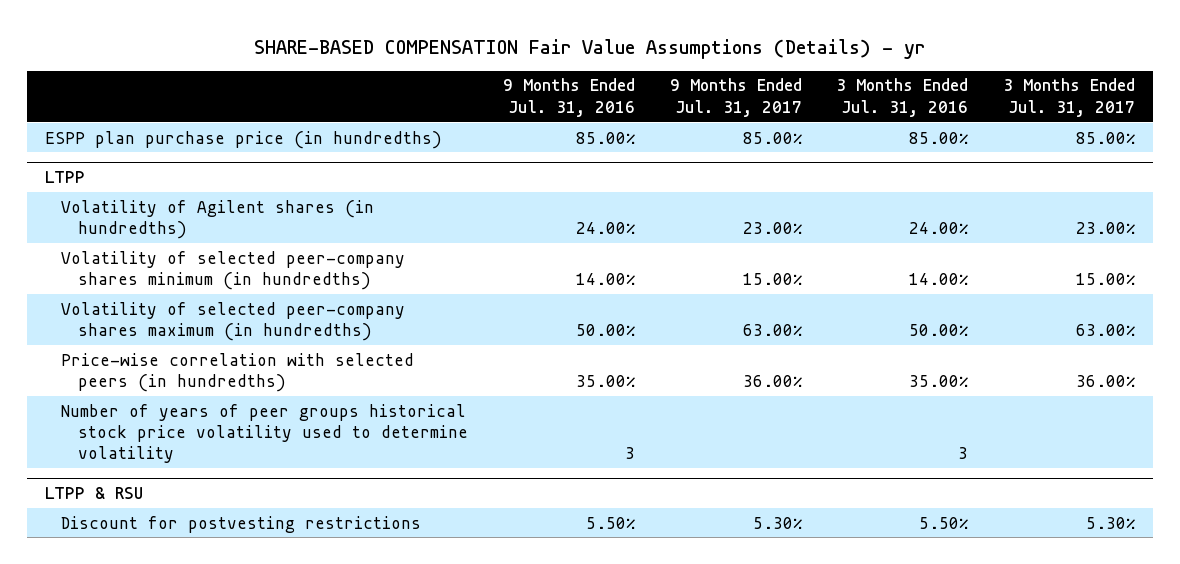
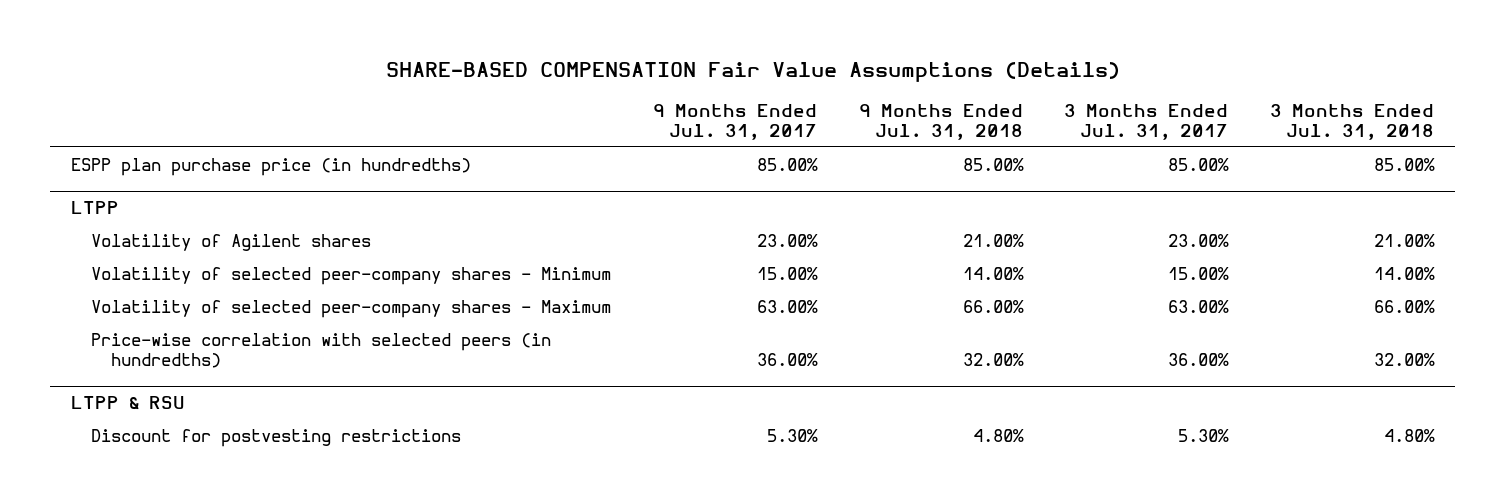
[253,38,925,59] SHARE-BASED COMPENSATION Fair Value Assumptions (Details) - yr -> [385,61,1120,82] SHARE-BASED COMPENSATION Fair Value Assumptions (Details)
[503,78,636,117] 9 Months Ended Jul. 31, 2016 -> none
[836,78,969,117] 3 Months Ended Jul. 31, 2016 -> none
none -> [858,103,1023,141] 9 Months Ended Jul. 31, 2018
none -> [1270,103,1435,141] 3 Months Ended Jul. 31, 2018
[61,199,375,239] Volatility of Agilent shares (in hundredths) -> [91,233,372,251] Volatility of Agilent shares
[61,250,406,290] Volatility of selected peer-company shares minimum (in hundredths) -> [91,266,612,285] Volatility of selected peer-company shares - Minimum
[61,301,406,341] Volatility of selected peer-company shares maximum (in hundredths) -> [91,299,612,318] Volatility of selected peer-company shares - Maximum
[61,403,469,464] Number of years of peer groups historical stock price volatility used to determine volatility -> none

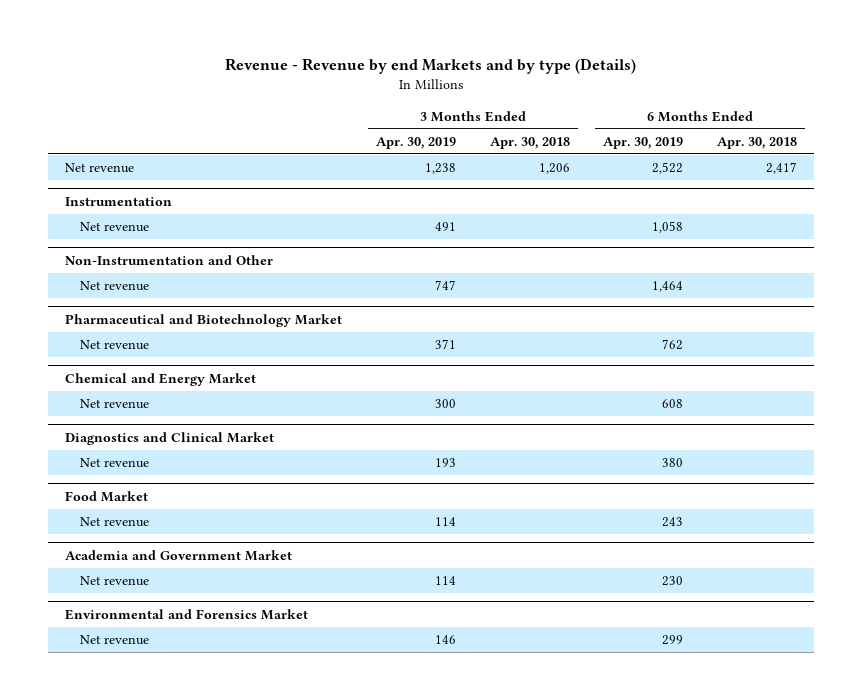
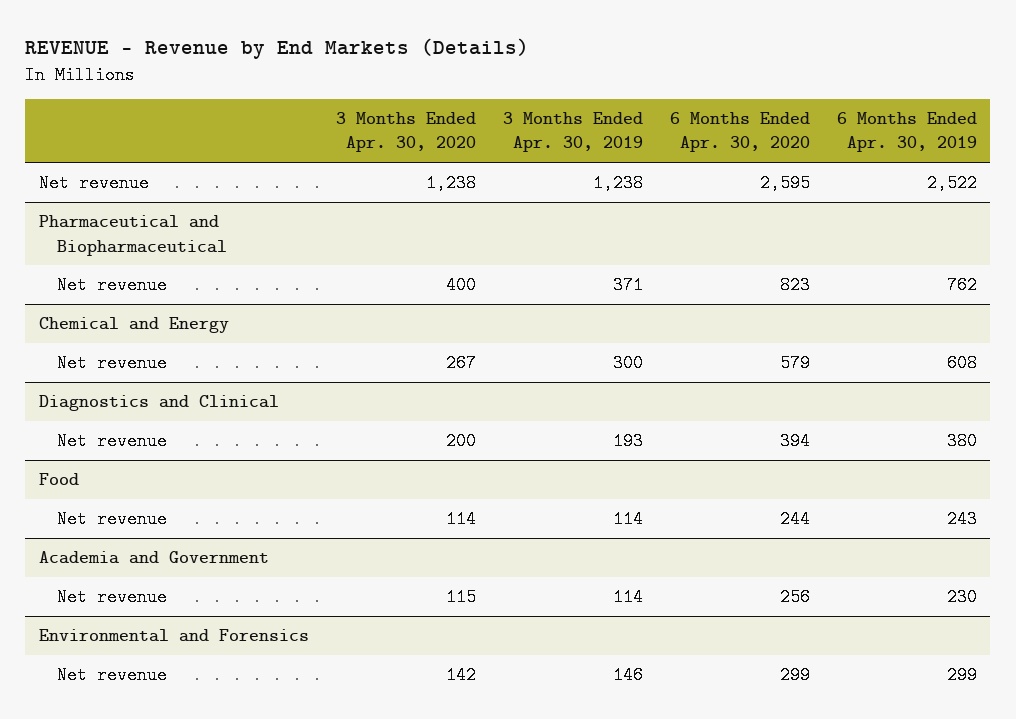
[225,58,637,75] Revenue - Revenue by end Markets and by type (Details) -> [25,38,530,60] REVENUE - Revenue by End Markets (Details)
[489,136,570,149] Apr. 30, 2018 -> none
[717,136,798,149] Apr. 30, 2018 -> none
none -> [335,111,476,153] 3 Months Ended Apr. 30, 2020
none -> [669,111,810,153] 6 Months Ended Apr. 30, 2020
[65,196,173,206] Instrumentation -> none
[79,222,149,233] Net revenue -> none
[65,254,274,265] Non-Instrumentation and Other -> none
[79,281,149,292] Net revenue -> none
[65,313,343,327] Pharmaceutical and Biotechnology Market -> none
none -> [38,215,228,256] Pharmaceutical and Biopharmaceutical
[65,372,257,386] Chemical and Energy Market -> [38,317,229,334] Chemical and Energy
[65,431,275,445] Diagnostics and Clinical Market -> [38,395,279,412] Diagnostics and Clinical
[65,490,149,502] Food Market -> [38,473,79,486] Food
[65,549,293,561] Academia and Government Market -> [38,551,269,565] Academia and Government
[65,608,309,620] Environmental and Forensics Market -> [38,629,309,643] Environmental and Forensics

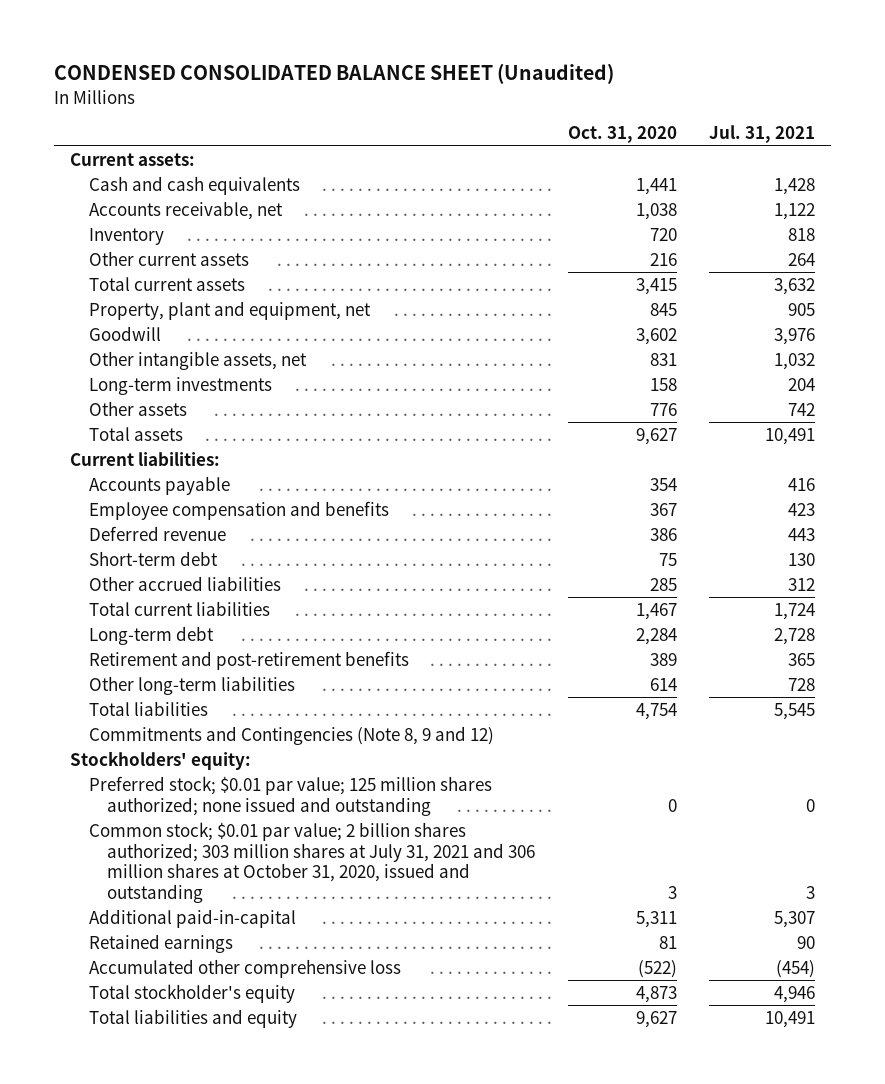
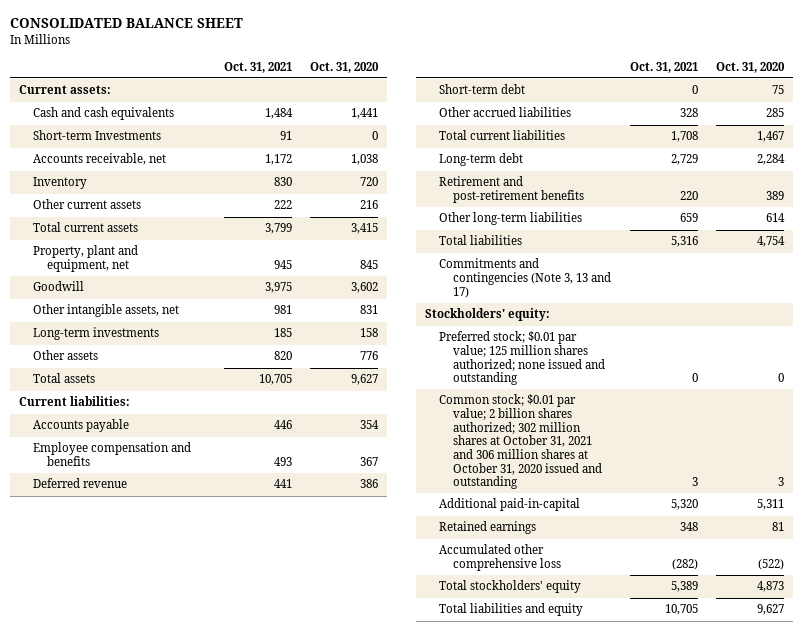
[53,63,614,85] CONDENSED CONSOLIDATED BALANCE SHEET (Unaudited) -> [10,17,244,28] CONSOLIDATED BALANCE SHEET
[709,125,816,144] Jul. 31, 2021 -> none
none -> [223,61,292,73] Oct. 31, 2021
none -> [33,130,162,141] Short-term Investments
[88,725,494,745] Commitments and Contingencies (Note 8, 9 and 12) -> [439,258,612,298] Commitments and contingencies (Note 3, 13 and 17)
[88,821,536,904] Common stock; $0.01 par value; 2 billion shares authorized; 303 million shares at July 31, 2021 and 306 million shares at October 31, 2020, issued and outstanding -> [439,394,603,490] Common stock; $0.01 par value; 2 billion shares authorized; 302 million shares at October 31, 2021 and 306 million shares at October 31, 2020 issued and outstanding
[88,983,295,1003] Total stockholder's equity -> [439,580,582,594] Total stockholders' equity

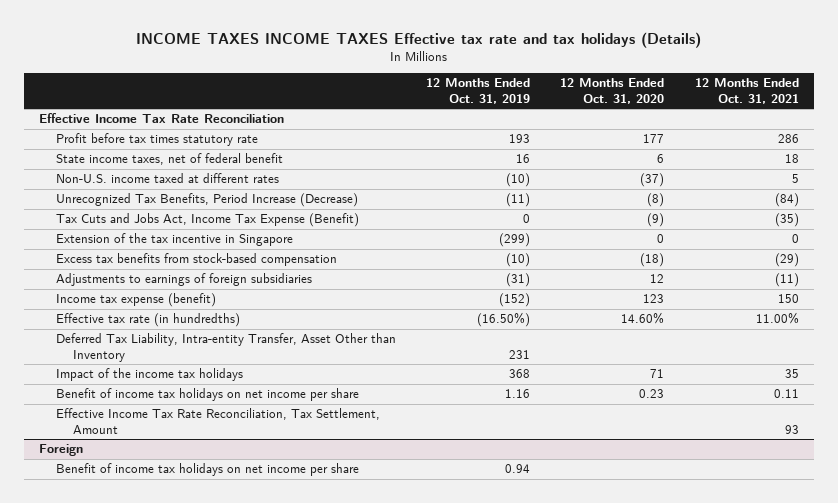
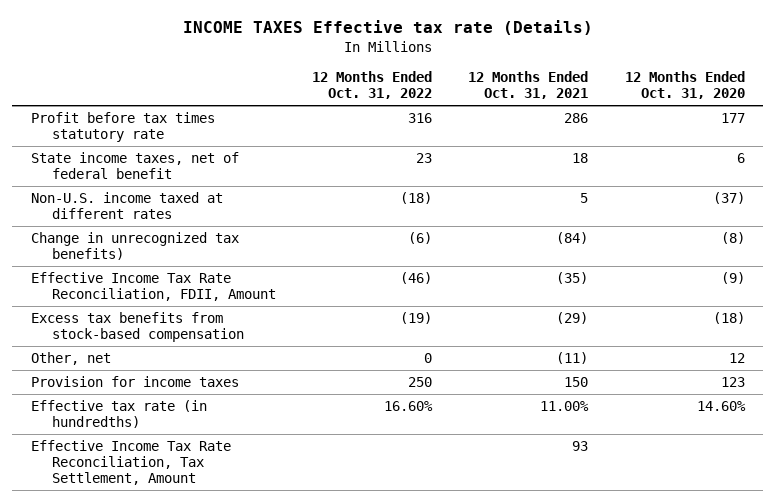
[135,31,701,48] INCOME TAXES INCOME TAXES Effective tax rate and tax holidays (Details) -> [182,20,593,36] INCOME TAXES Effective tax rate (Details)
[426,78,531,105] 12 Months Ended Oct. 31, 2019 -> none
none -> [312,71,433,100] 12 Months Ended Oct. 31, 2022
[39,113,285,124] Effective Income Tax Rate Reconciliation -> none
[56,233,294,247] Extension of the tax incentive in Singapore -> none
[56,193,359,208] Unrecognized Tax Benefits, Period Increase (Decrease) -> [30,232,239,261] Change in unrecognized tax benefits)
[56,213,360,228] Tax Cuts and Jobs Act, Income Tax Expense (Benefit) -> [30,272,276,302] Effective Income Tax Rate Reconciliation, FDII, Amount
[56,273,313,287] Adjustments to earnings of foreign subsidiaries -> [30,352,111,366] Other, net
[56,293,217,308] Income tax expense (benefit) -> [30,376,239,388] Provision for income taxes
[56,333,397,362] Deferred Tax Liability, Intra-entity Transfer, Asset Other than Inventory -> none
[56,368,244,382] Impact of the income tax holidays -> none
[56,388,360,402] Benefit of income tax holidays on net income per share -> none
[39,444,84,457] Foreign -> none
[56,463,360,477] Benefit of income tax holidays on net income per share -> none

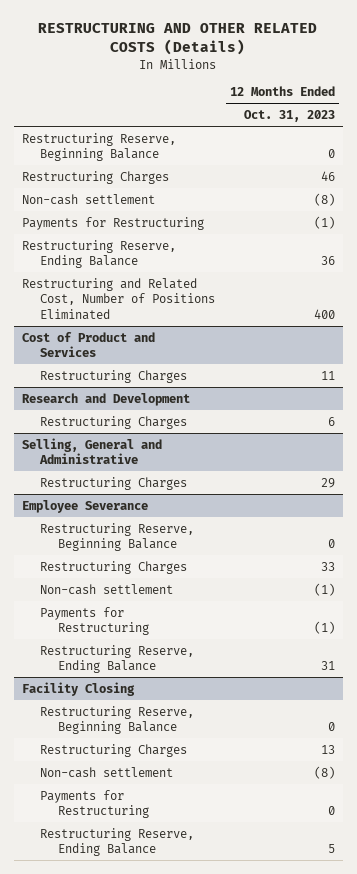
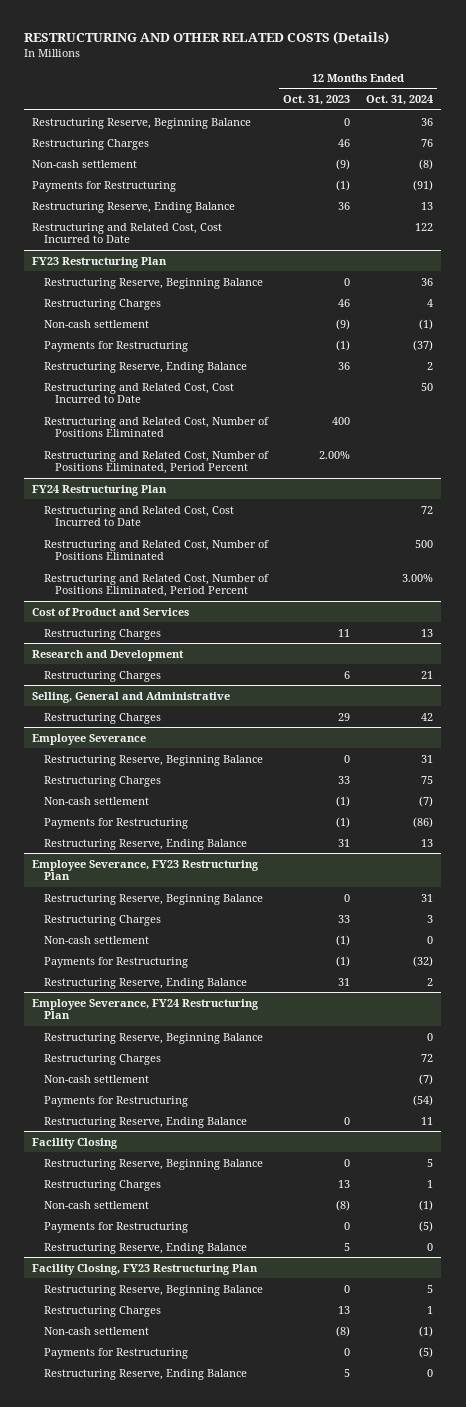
none -> [366,95,434,106] Oct. 31, 2024
[314,192,336,206] (8) -> [336,158,351,170] (9)
none -> [32,222,223,244] Restructuring and Related Cost, Cost Incurred to Date
none -> [32,256,168,268] FY23 Restructuring Plan
none -> [43,277,263,289] Restructuring Reserve, Beginning Balance
none -> [43,298,161,310] Restructuring Charges
none -> [43,319,149,328] Non-cash settlement
none -> [43,340,188,352] Payments for Restructuring
none -> [43,361,247,373] Restructuring Reserve, Ending Balance
none -> [43,382,234,404] Restructuring and Related Cost, Cost Incurred to Date
none -> [43,450,269,475] Restructuring and Related Cost, Number of Positions Eliminated, Period Percent
none -> [32,484,168,496] FY24 Restructuring Plan
none -> [43,505,234,527] Restructuring and Related Cost, Cost Incurred to Date
none -> [43,539,269,561] Restructuring and Related Cost, Number of Positions Eliminated
none -> [43,573,269,598] Restructuring and Related Cost, Number of Positions Eliminated, Period Percent
none -> [32,859,260,881] Employee Severance, FY23 Restructuring Plan
none -> [43,893,263,905] Restructuring Reserve, Beginning Balance
none -> [43,914,161,926] Restructuring Charges
none -> [43,935,149,944] Non-cash settlement
none -> [43,956,188,968] Payments for Restructuring
none -> [43,977,247,989] Restructuring Reserve, Ending Balance
none -> [32,998,260,1020] Employee Severance, FY24 Restructuring Plan
none -> [43,1032,263,1044] Restructuring Reserve, Beginning Balance
none -> [43,1053,161,1065] Restructuring Charges
none -> [43,1074,149,1083] Non-cash settlement
none -> [43,1095,188,1107] Payments for Restructuring
none -> [43,1116,247,1128] Restructuring Reserve, Ending Balance
none -> [32,1263,259,1275] Facility Closing, FY23 Restructuring Plan
none -> [43,1284,263,1296] Restructuring Reserve, Beginning Balance
none -> [43,1305,161,1317] Restructuring Charges
none -> [43,1326,149,1335] Non-cash settlement
none -> [43,1347,188,1359] Payments for Restructuring
none -> [43,1368,247,1380] Restructuring Reserve, Ending Balance

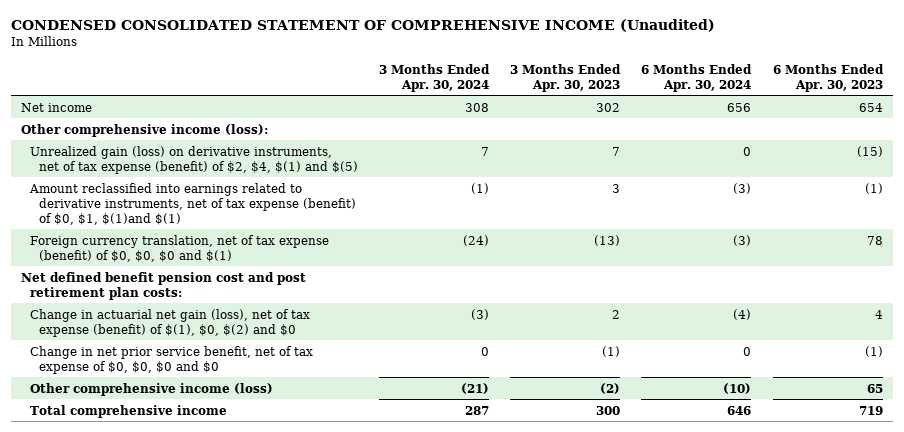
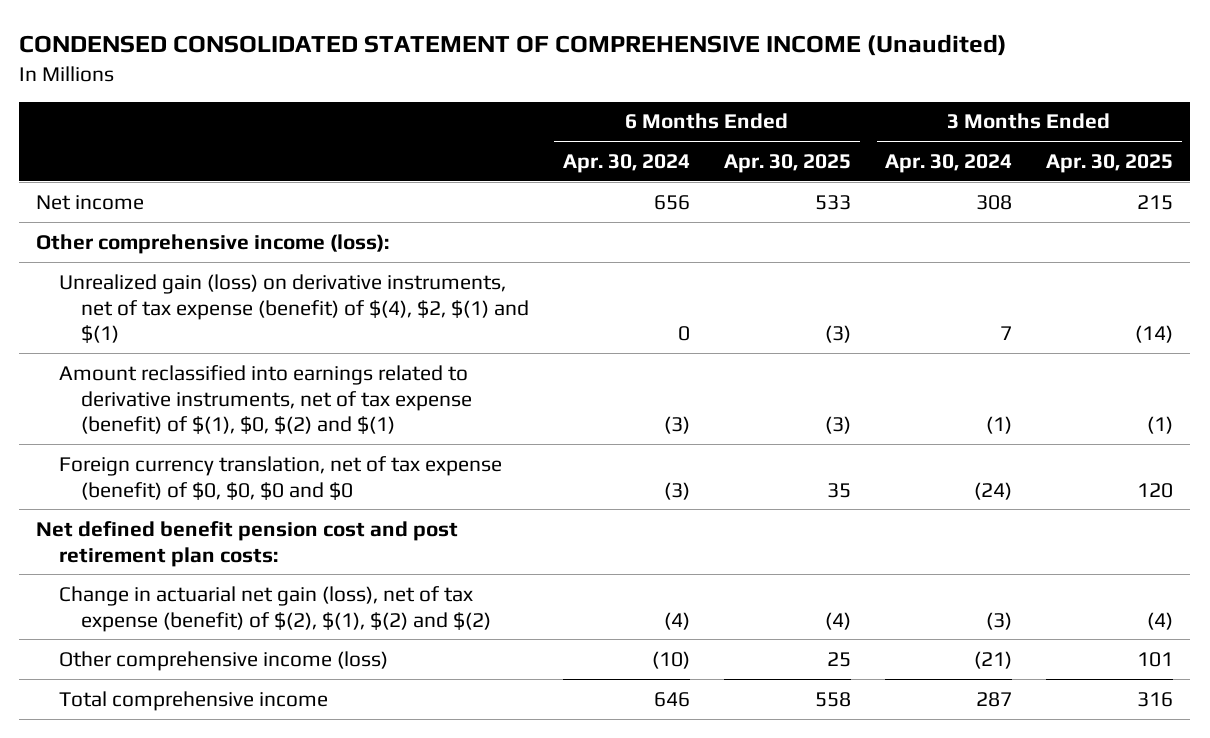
[510,63,622,92] 3 Months Ended Apr. 30, 2023 -> none
[772,63,884,92] 6 Months Ended Apr. 30, 2023 -> none
none -> [724,154,852,174] Apr. 30, 2025
none -> [1046,154,1174,174] Apr. 30, 2025
[30,145,358,174] Unrealized gain (loss) on derivative instruments, net of tax expense (benefit) of $2, $4, $(1) and $(5) -> [58,273,529,344] Unrealized gain (loss) on derivative instruments, net of tax expense (benefit) of $(4), $2, $(1) and $(1)
[29,182,356,225] Amount reclassified into earnings related to derivative instruments, net of tax expense (benefit) of $0, $1, $(1)and $(1) -> [58,364,472,435] Amount reclassified into earnings related to derivative instruments, net of tax expense (benefit) of $(1), $0, $(2) and $(1)
[30,234,330,262] Foreign currency translation, net of tax expense (benefit) of $0, $0, $0 and $(1) -> [58,455,502,500] Foreign currency translation, net of tax expense (benefit) of $0, $0, $0 and $0
[30,345,314,374] Change in net prior service benefit, net of tax expense of $0, $0, $0 and $0 -> none
[30,308,311,337] Change in actuarial net gain (loss), net of tax expense (benefit) of $(1), $0, $(2) and $0 -> [58,585,491,632] Change in actuarial net gain (loss), net of tax expense (benefit) of $(2), $(1), $(2) and $(2)

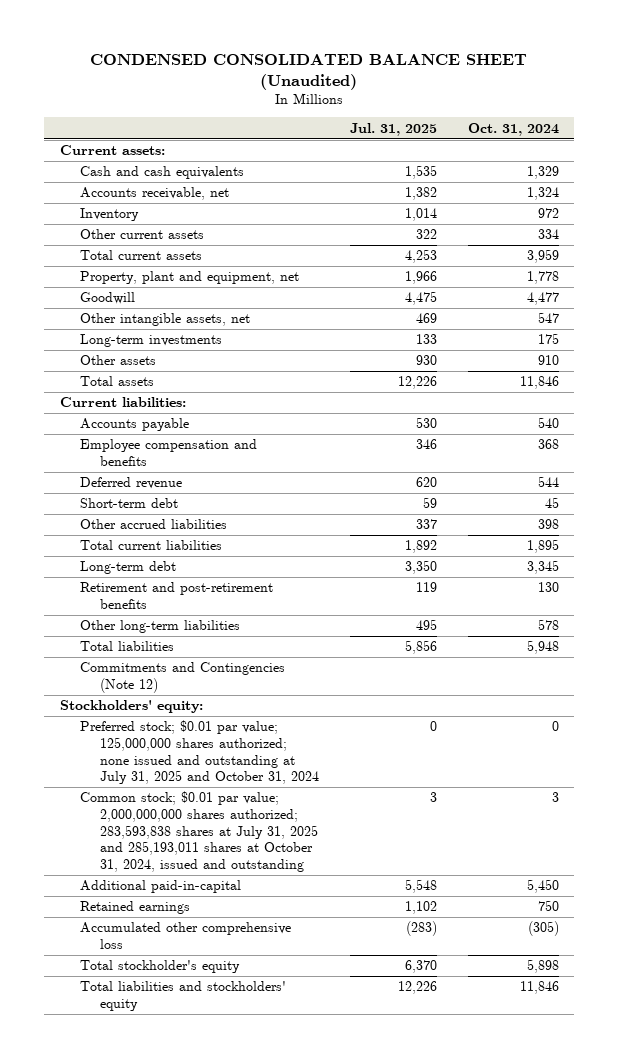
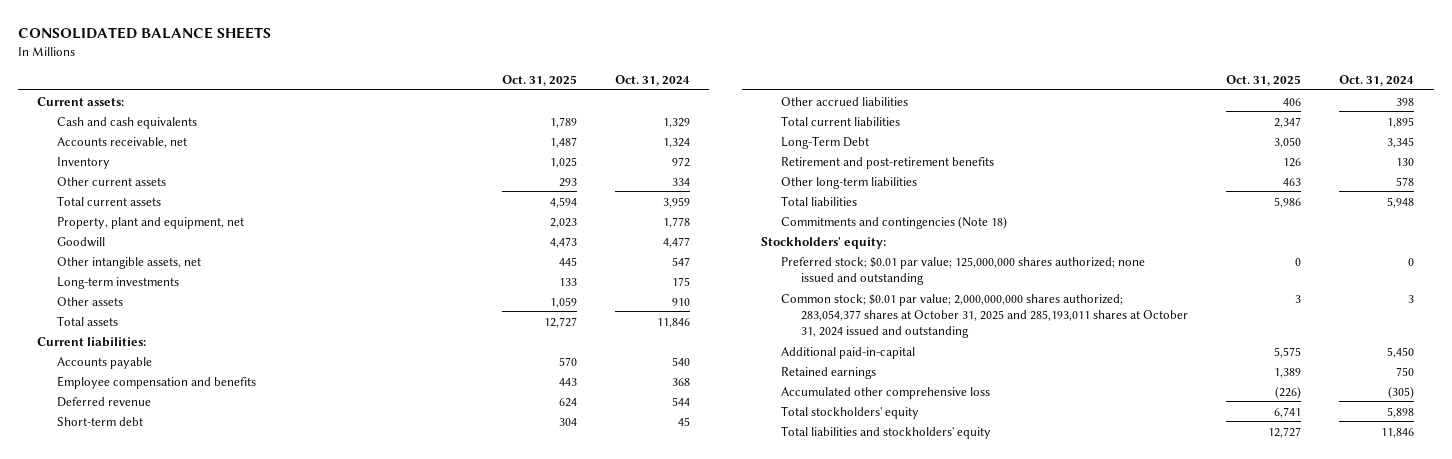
[90,53,528,90] CONDENSED CONSOLIDATED BALANCE SHEET (Unaudited) -> [17,27,271,40] CONSOLIDATED BALANCE SHEETS
[349,122,437,136] Jul. 31, 2025 -> none
none -> [501,75,577,87] Oct. 31, 2025
[79,561,176,575] Long-term debt -> [781,135,870,149] Long-Term Debt
[79,662,285,694] Commitments and Contingencies (Note 12) -> [781,215,1008,229] Commitments and contingencies (Note 18)
[79,720,319,785] Preferred stock; $0.01 par value; 125,000,000 shares authorized; none issued and outstanding at July 31, 2025 and October 31, 2024 -> [781,256,1146,285] Preferred stock; $0.01 par value; 125,000,000 shares authorized; none issued and outstanding
[79,791,318,872] Common stock; $0.01 par value; 2,000,000,000 shares authorized; 283,593,838 shares at July 31, 2025 and 285,193,011 shares at October 31, 2024, issued and outstanding -> [781,293,1189,338] Common stock; $0.01 par value; 2,000,000,000 shares authorized; 283,054,377 shares at October 31, 2025 and 285,193,011 shares at October 31, 2024 issued and outstanding
[79,960,240,974] Total stockholder's equity -> [781,405,920,419] Total stockholders' equity

